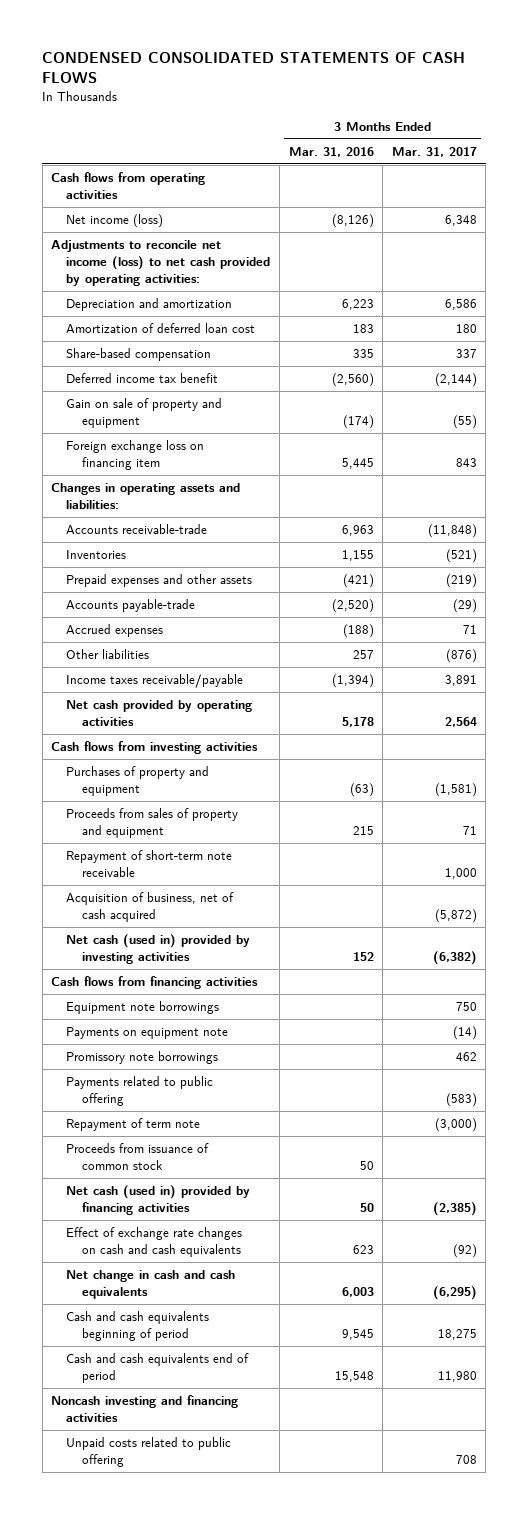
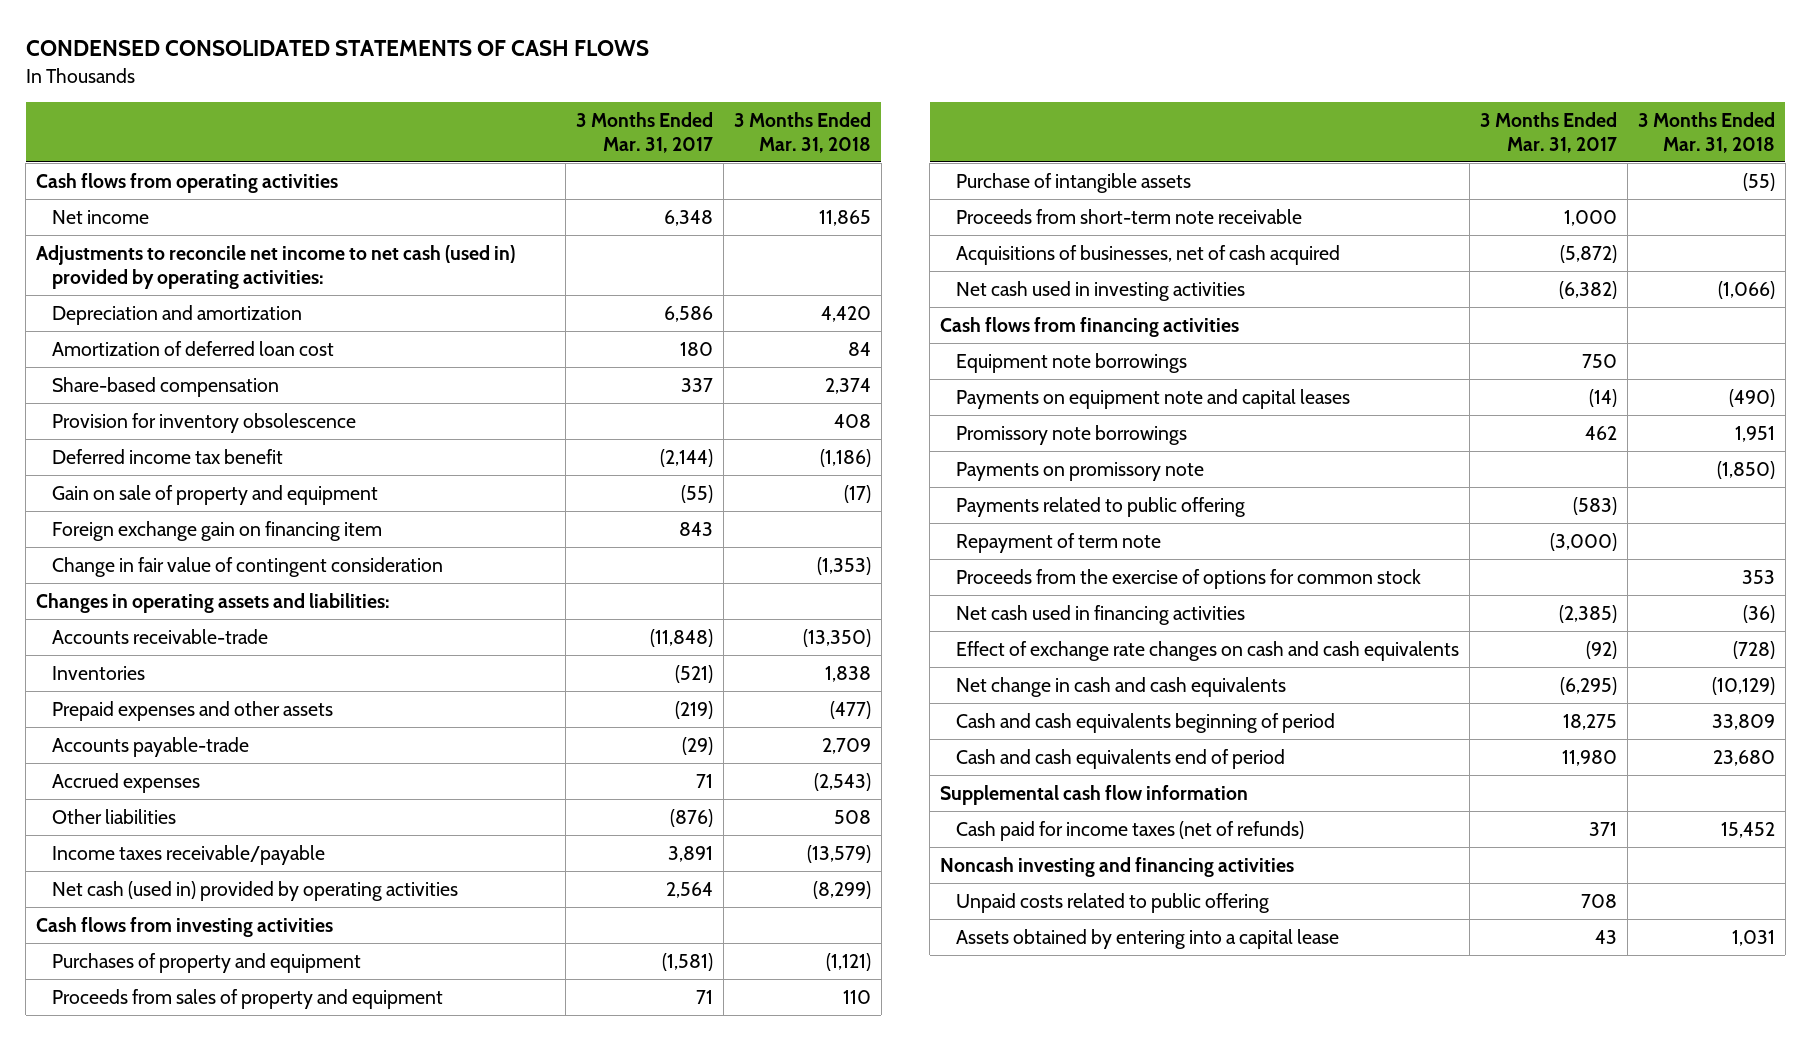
[288,146,374,157] Mar. 31, 2016 -> none
none -> [733,111,871,153] 3 Months Ended Mar. 31, 2018
[66,213,164,228] Net income (loss) -> [52,209,150,224] Net income
[51,239,271,286] Adjustments to reconcile net income (loss) to net cash provided by operating activities: -> [36,244,516,289] Adjustments to reconcile net income to net cash (used in) provided by operating activities:
none -> [52,412,357,433] Provision for inventory obsolescence
[66,439,205,470] Foreign exchange loss on financing item -> [52,520,383,541] Foreign exchange gain on financing item
none -> [52,556,444,577] Change in fair value of contingent consideration
[66,699,253,726] Net cash provided by operating activities -> [52,880,459,901] Net cash (used in) provided by operating activities
none -> [956,172,1192,193] Purchase of intangible assets
[66,849,233,877] Repayment of short-term note receivable -> [956,208,1303,224] Proceeds from short-term note receivable
[66,891,235,922] Acquisition of business, net of cash acquired -> [956,244,1341,265] Acquisitions of businesses, net of cash acquired
[66,933,251,964] Net cash (used in) provided by investing activities -> [956,280,1246,301] Net cash used in investing activities
[66,1026,229,1039] Payments on equipment note -> [956,388,1351,409] Payments on equipment note and capital leases
none -> [956,461,1205,481] Payments on promissory note
[66,1142,210,1170] Proceeds from issuance of common stock -> [956,568,1422,589] Proceeds from the exercise of options for common stock
[66,1184,251,1215] Net cash (used in) provided by financing activities -> [956,604,1246,625] Net cash used in financing activities
none -> [940,784,1249,805] Supplemental cash flow information
none -> [956,820,1305,841] Cash paid for income taxes (net of refunds)
none -> [956,928,1340,949] Assets obtained by entering into a capital lease

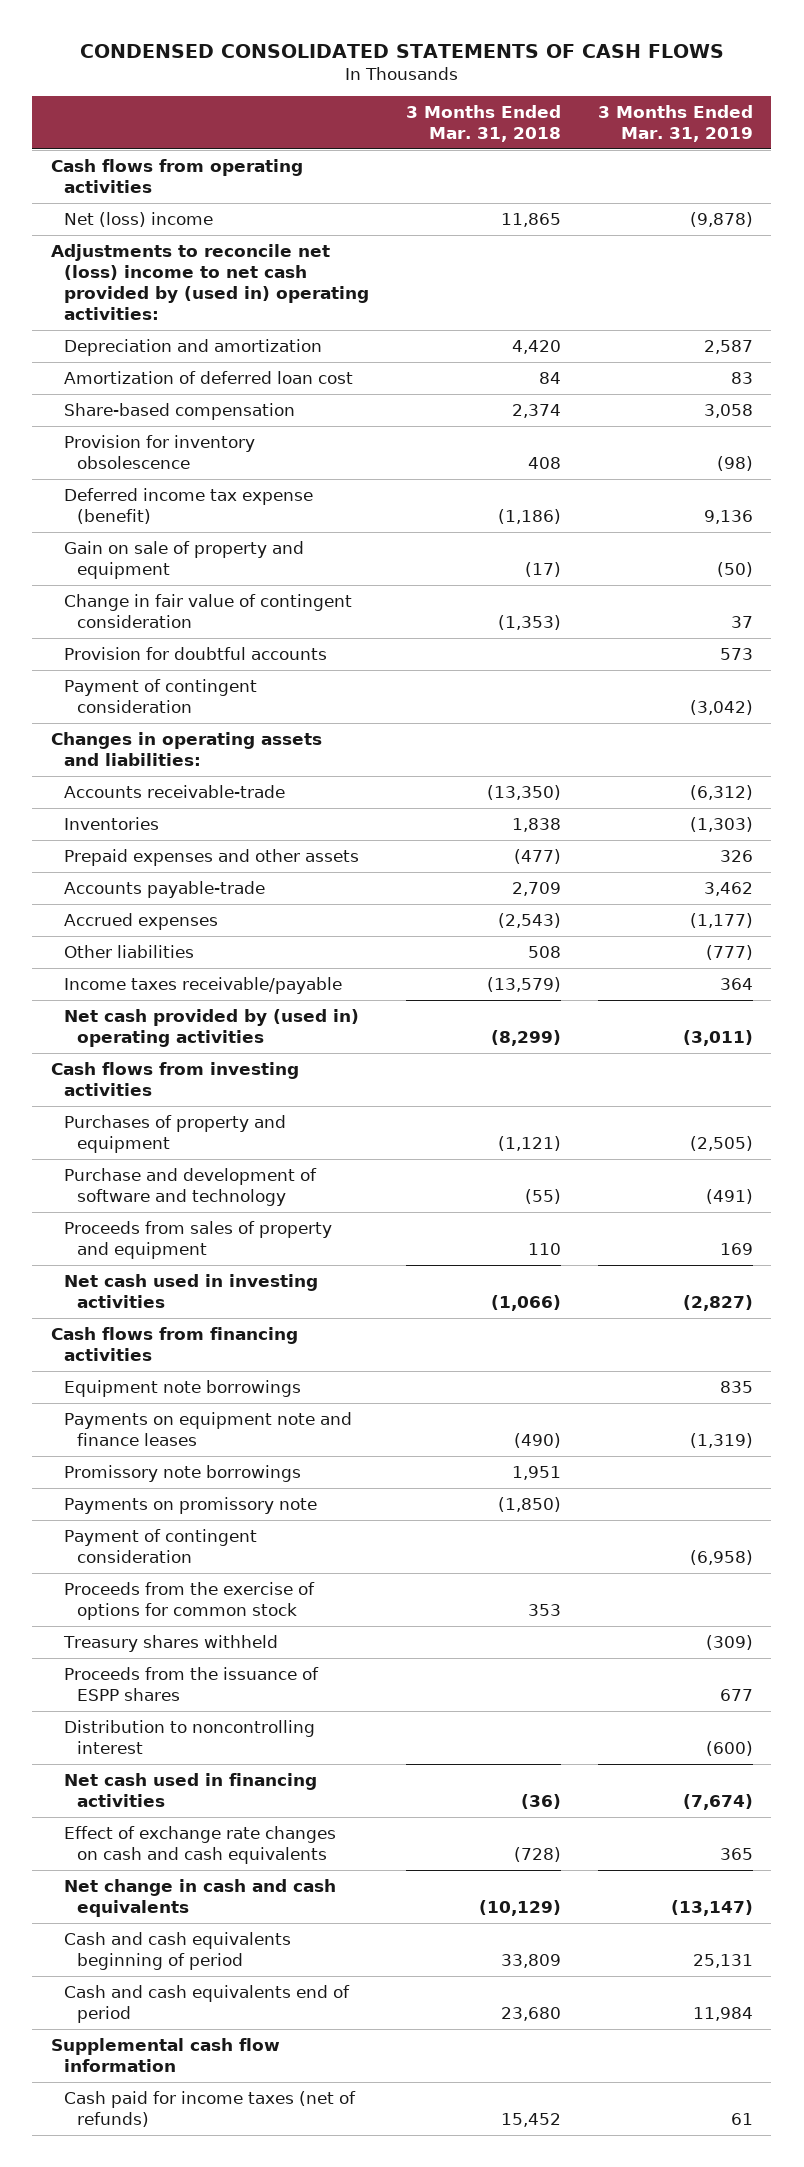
[575,111,713,153] 3 Months Ended Mar. 31, 2017 -> none
none -> [597,104,753,143] 3 Months Ended Mar. 31, 2019
[52,209,150,224] Net income -> [64,211,214,227] Net (loss) income
[36,244,516,289] Adjustments to reconcile net income to net cash (used in) provided by operating activities: -> [50,243,370,321] Adjustments to reconcile net (loss) income to net cash provided by (used in) operating activities:
[52,448,284,464] Deferred income tax benefit -> [64,487,314,524] Deferred income tax expense (benefit)
[52,520,383,541] Foreign exchange gain on financing item -> none
none -> [64,646,328,660] Provision for doubtful accounts
none -> [64,678,258,713] Payment of contingent consideration
[52,880,459,901] Net cash (used in) provided by operating activities -> [64,1008,360,1047] Net cash provided by (used in) operating activities
none -> [64,1167,318,1206] Purchase and development of software and technology
[956,172,1192,193] Purchase of intangible assets -> none
[956,208,1303,224] Proceeds from short-term note receivable -> none
[956,244,1341,265] Acquisitions of businesses, net of cash acquired -> none
[956,388,1351,409] Payments on equipment note and capital leases -> [64,1411,353,1446] Payments on equipment note and finance leases
[956,496,1246,517] Payments related to public offering -> none
[956,532,1162,553] Repayment of term note -> none
none -> [64,1528,258,1563] Payment of contingent consideration
none -> [63,1634,279,1652] Treasury shares withheld
none -> [64,1666,320,1701] Proceeds from the issuance of ESPP shares
none -> [64,1719,316,1754] Distribution to noncontrolling interest
[940,856,1295,877] Noncash investing and financing activities -> none
[956,892,1270,913] Unpaid costs related to public offering -> none
[956,928,1340,949] Assets obtained by entering into a capital lease -> none

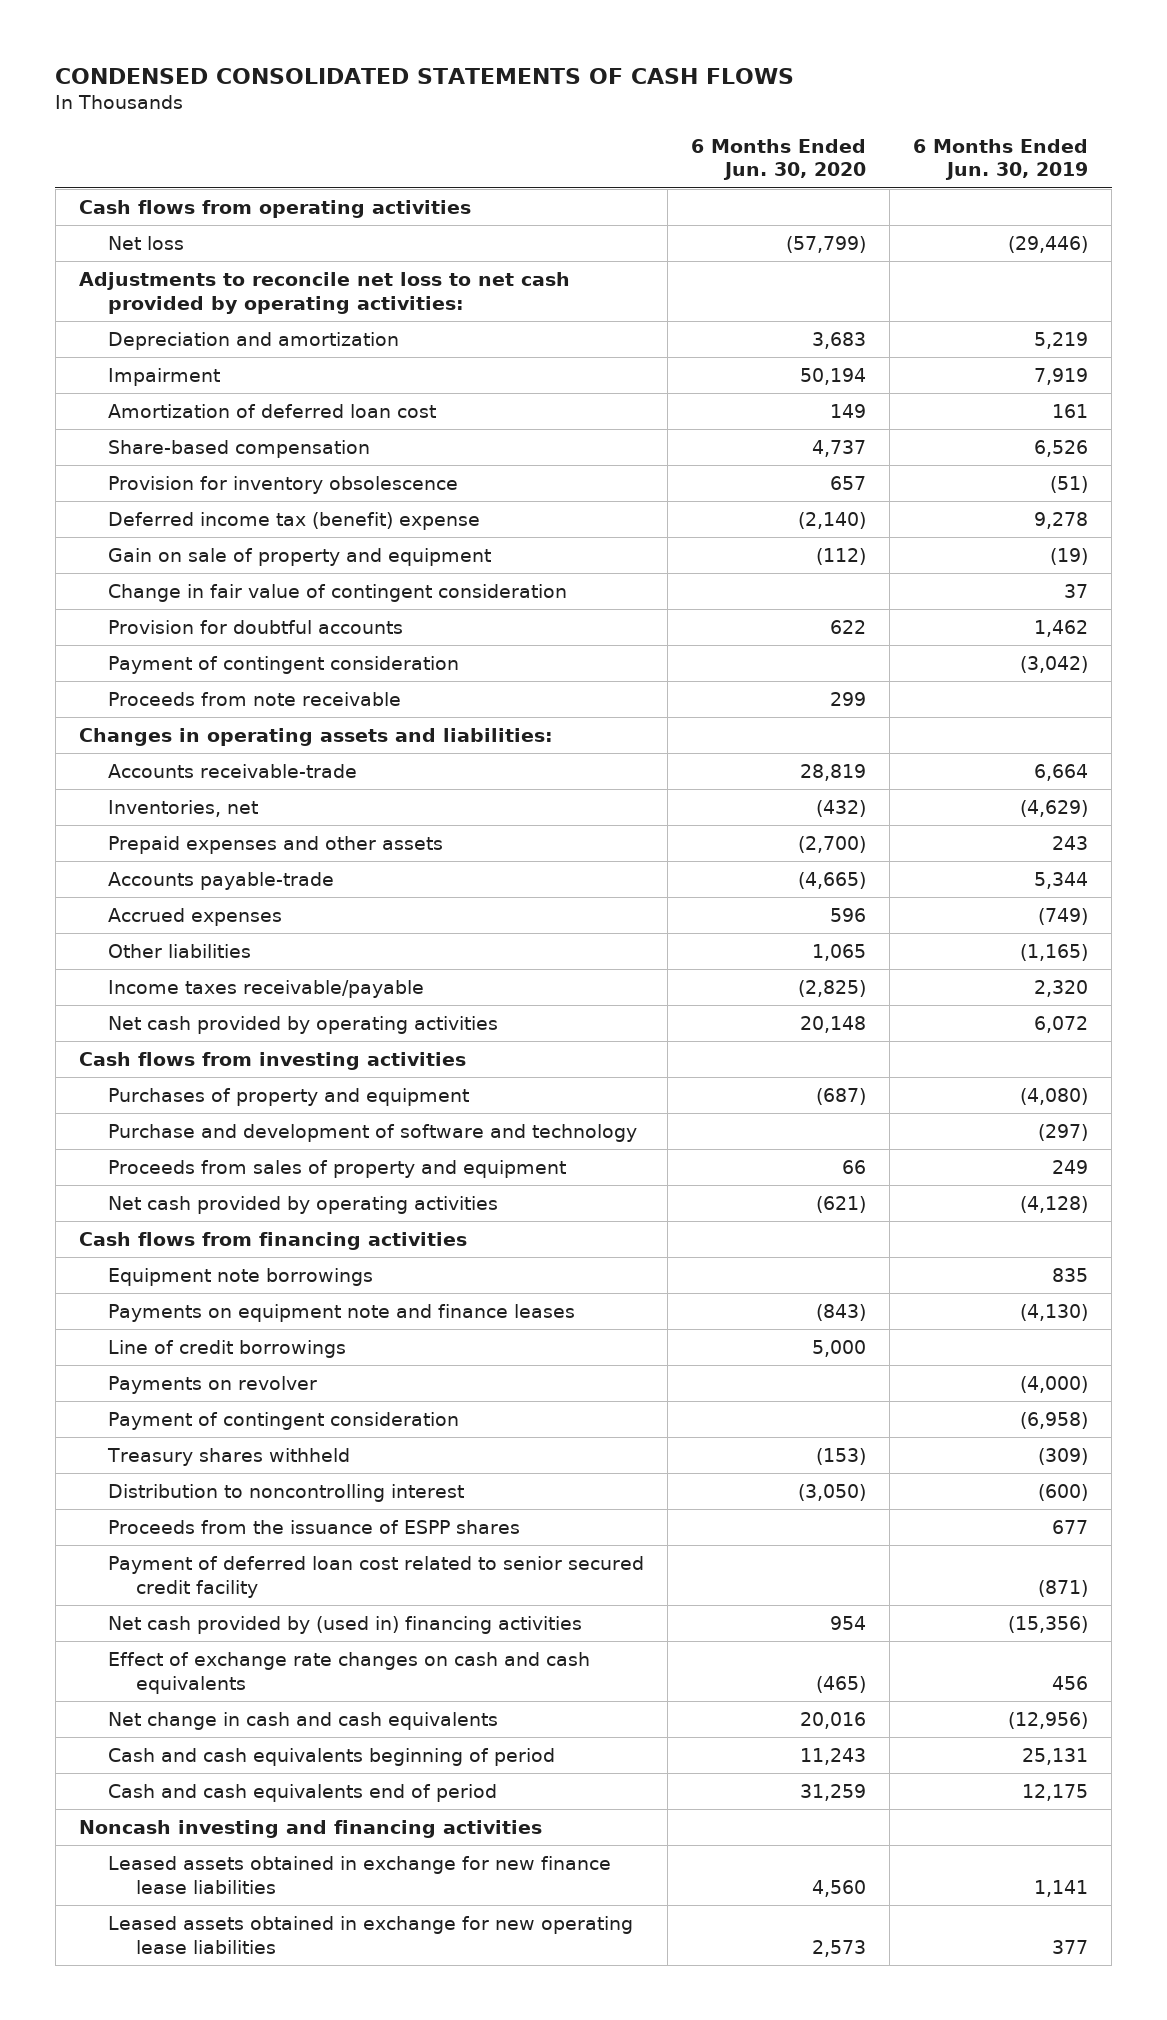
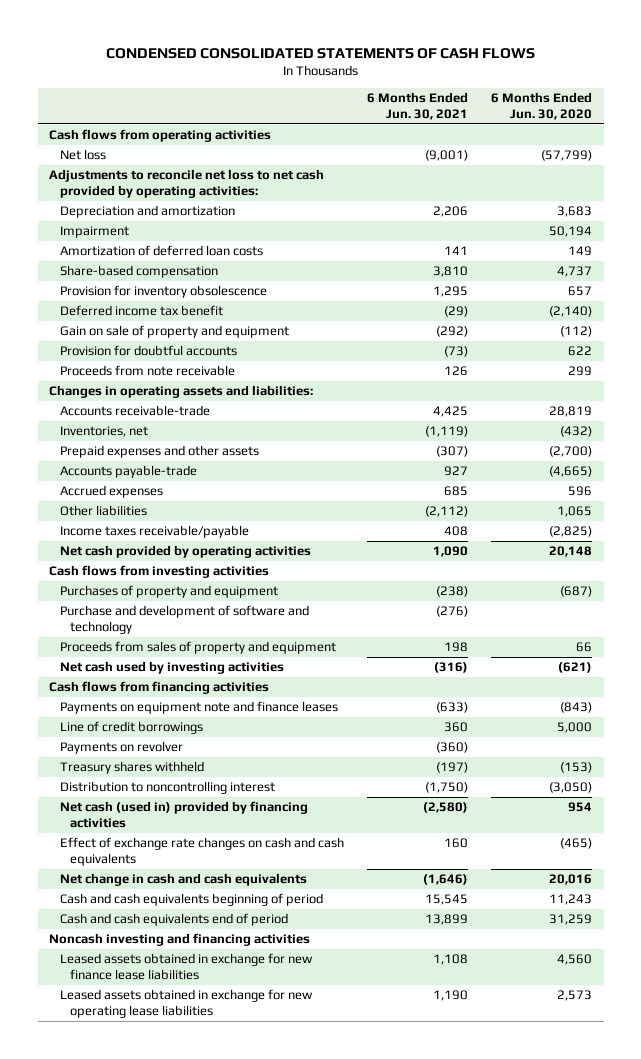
[913,138,1089,181] 6 Months Ended Jun. 30, 2019 -> none
none -> [366,92,468,120] 6 Months Ended Jun. 30, 2021
[107,403,436,418] Amortization of deferred loan cost -> [59,245,263,257] Amortization of deferred loan costs
[107,511,480,530] Deferred income tax (benefit) expense -> [59,305,223,317] Deferred income tax benefit
[107,583,567,602] Change in fair value of contingent consideration -> none
[107,655,459,674] Payment of contingent consideration -> none
[107,1195,498,1214] Net cash provided by operating activities -> [59,661,284,675] Net cash used by investing activities
[107,1267,373,1286] Equipment note borrowings -> none
[107,1411,459,1430] Payment of contingent consideration -> none
[107,1519,520,1534] Proceeds from the issuance of ESPP shares -> none
[107,1555,644,1598] Payment of deferred loan cost related to senior secured credit facility -> none
[107,1615,582,1634] Net cash provided by (used in) financing activities -> [59,801,308,828] Net cash (used in) provided by financing activities

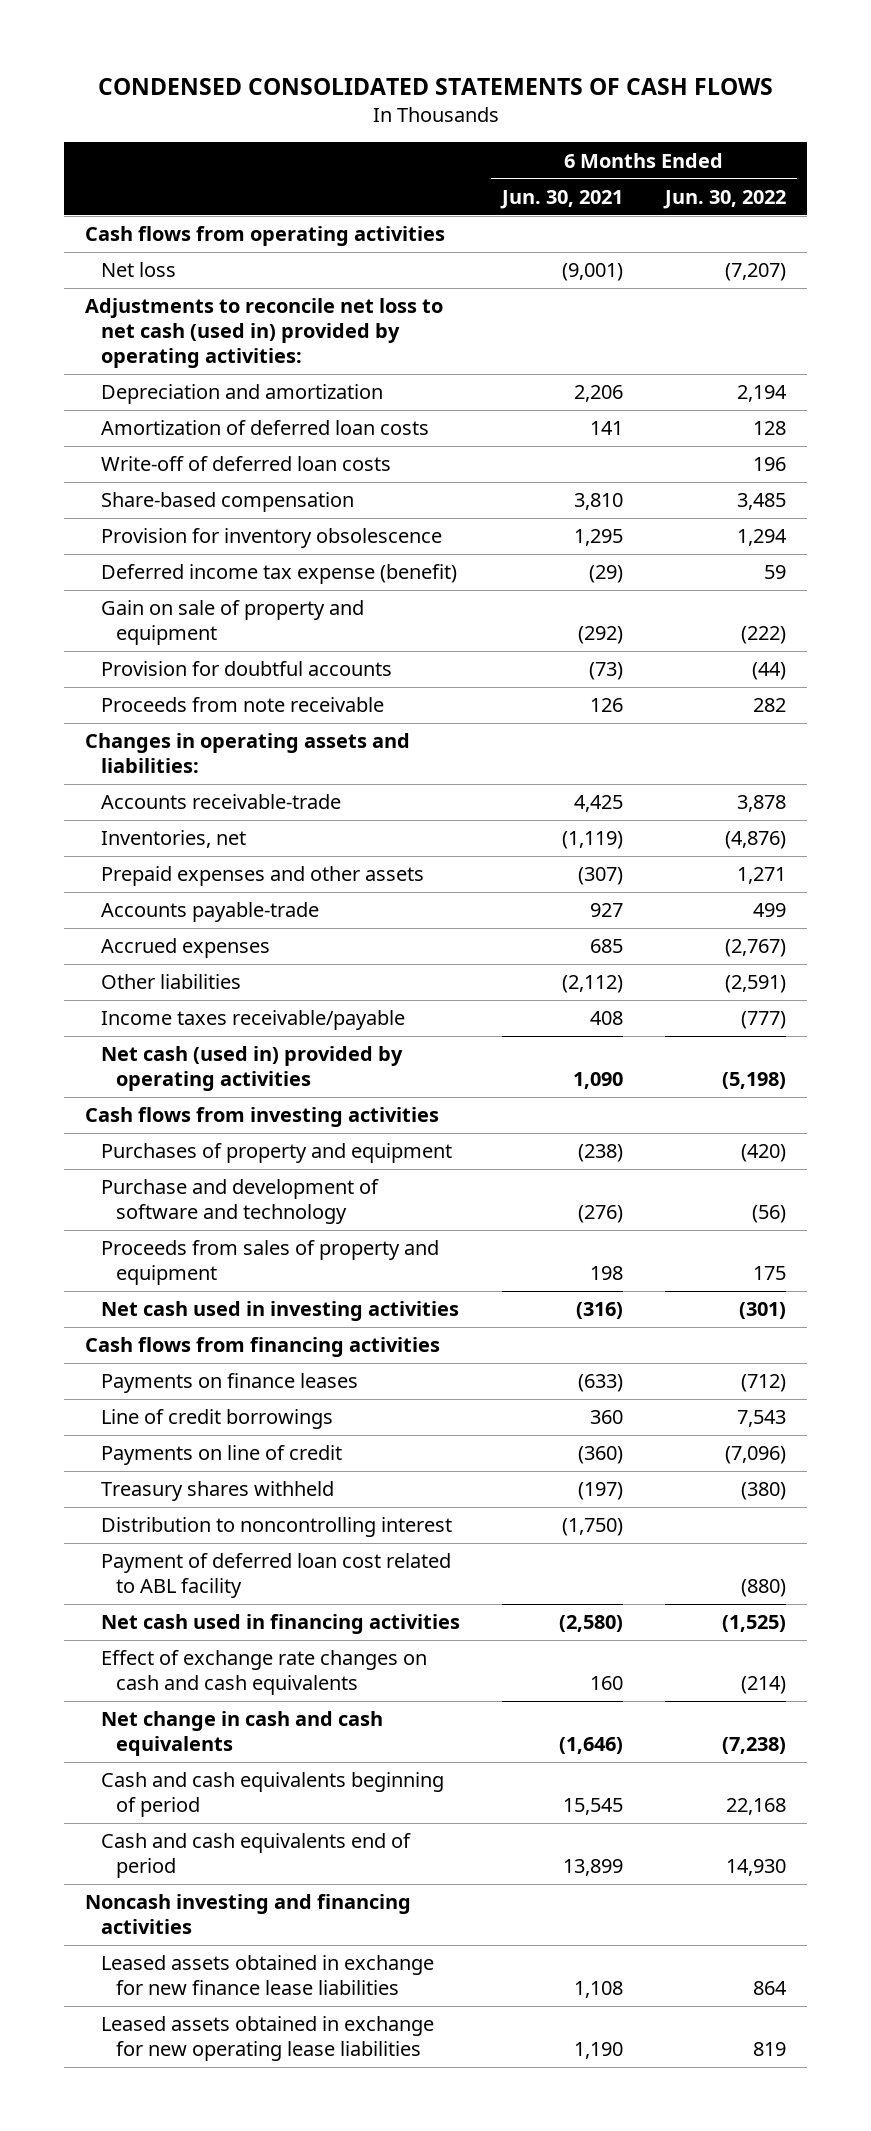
[491,92,593,120] 6 Months Ended Jun. 30, 2020 -> none
none -> [663,189,787,209] Jun. 30, 2022
[49,169,325,198] Adjustments to reconcile net loss to net cash provided by operating activities: -> [85,298,444,368] Adjustments to reconcile net loss to net cash (used in) provided by operating activities:
[59,226,129,239] Impairment -> none
none -> [100,456,391,472] Write-off of deferred loan costs
[59,305,223,317] Deferred income tax benefit -> [100,564,457,585] Deferred income tax expense (benefit)
[59,545,311,559] Net cash provided by operating activities -> [100,1046,403,1092] Net cash (used in) provided by operating activities
[59,661,284,675] Net cash used by investing activities -> [100,1301,459,1322] Net cash used in investing activities
[59,701,338,715] Payments on equipment note and finance leases -> [100,1373,358,1394] Payments on finance leases
[59,741,183,755] Payments on revolver -> [100,1445,342,1466] Payments on line of credit
none -> [100,1553,451,1599] Payment of deferred loan cost related to ABL facility
[59,801,308,828] Net cash (used in) provided by financing activities -> [100,1614,460,1635] Net cash used in financing activities

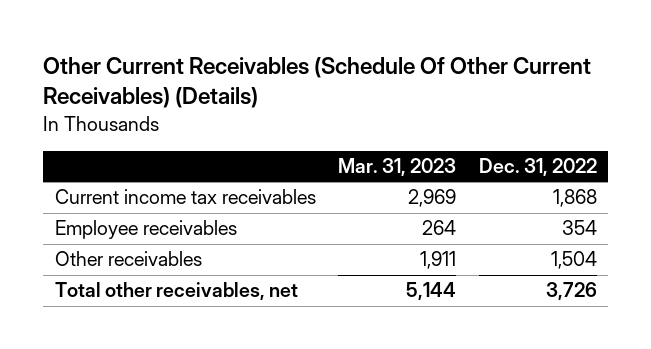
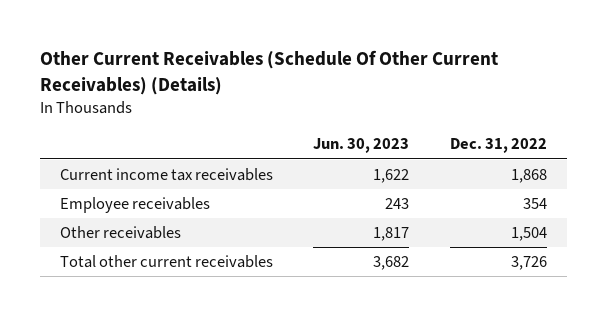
[338,158,457,177] Mar. 31, 2023 -> none
none -> [313,138,410,154] Jun. 30, 2023
[54,282,298,301] Total other receivables, net -> [60,255,274,269] Total other current receivables

